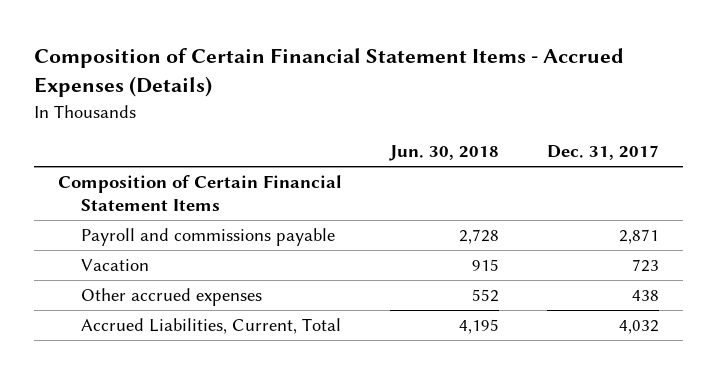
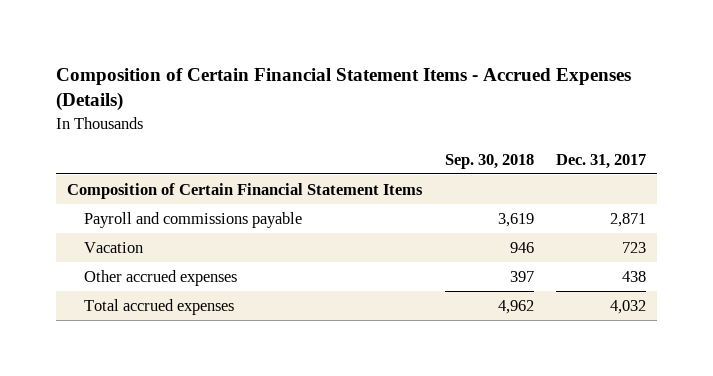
[389,145,500,162] Jun. 30, 2018 -> none
none -> [444,153,534,169] Sep. 30, 2018
[80,318,341,335] Accrued Liabilities, Current, Total -> [84,298,235,315] Total accrued expenses

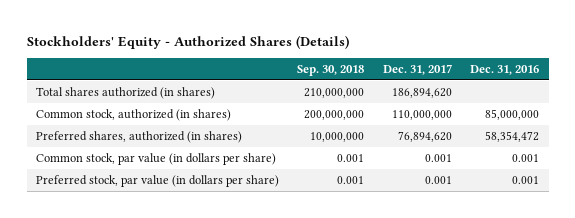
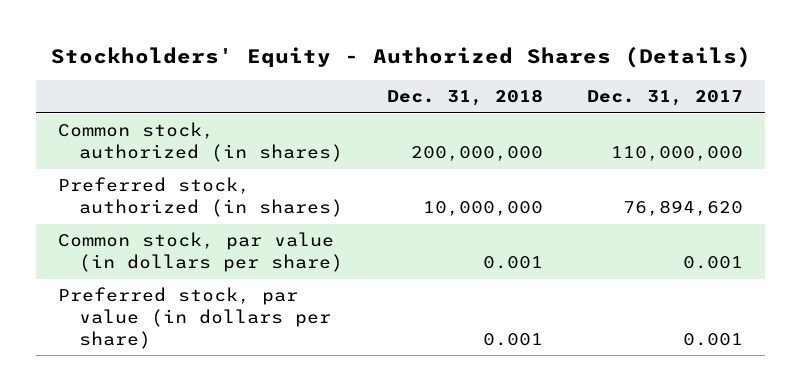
[297,65,365,77] Sep. 30, 2018 -> none
[470,65,540,76] Dec. 31, 2016 -> none
none -> [387,89,544,107] Dec. 31, 2018
[35,86,215,99] Total shares authorized (in shares) -> none
[35,130,242,143] Preferred shares, authorized (in shares) -> [58,177,344,218] Preferred stock, authorized (in shares)

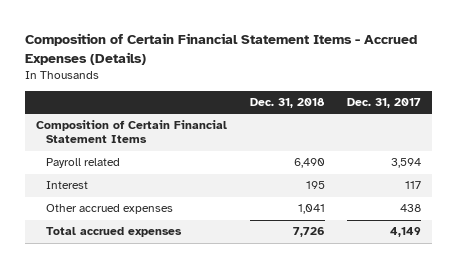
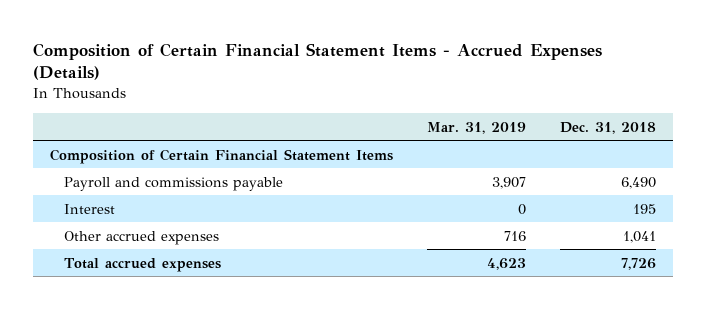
[347,98,422,109] Dec. 31, 2017 -> none
none -> [426,121,526,134] Mar. 31, 2019
[45,158,120,169] Payroll related -> [64,176,284,191] Payroll and commissions payable

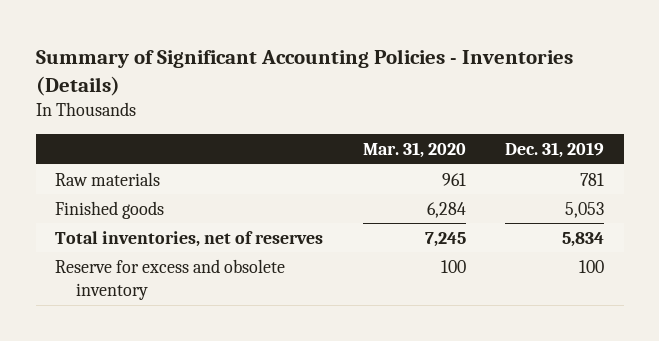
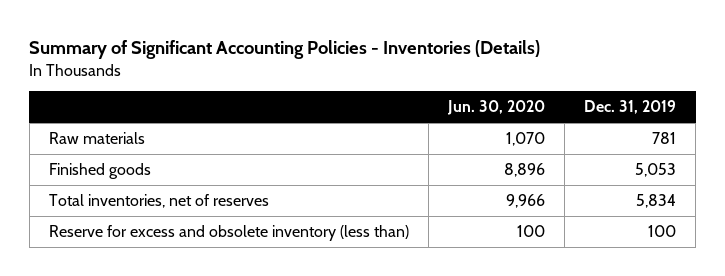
[362,142,466,159] Mar. 31, 2020 -> none
none -> [447,100,546,116] Jun. 30, 2020
[55,258,286,301] Reserve for excess and obsolete inventory -> [49,224,410,241] Reserve for excess and obsolete inventory (less than)

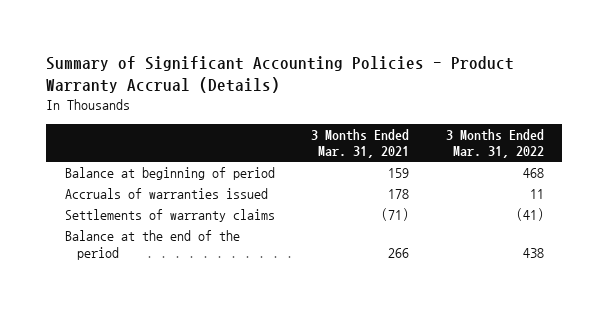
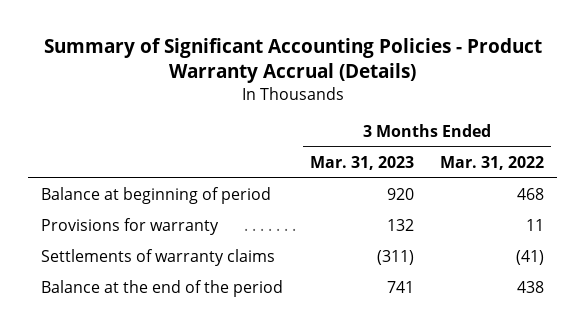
[311,128,410,159] 3 Months Ended Mar. 31, 2021 -> none
none -> [309,156,414,171] Mar. 31, 2023
[64,188,268,200] Accruals of warranties issued -> [41,218,220,236] Provisions for warranty

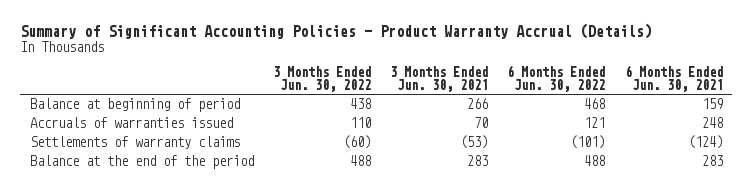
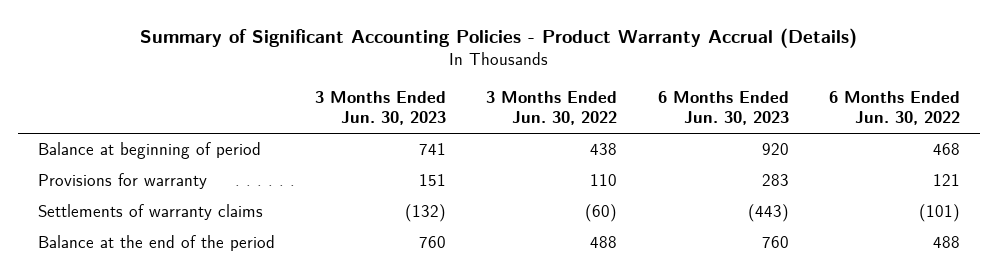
[390,66,489,92] 3 Months Ended Jun. 30, 2021 -> none
[624,65,723,92] 6 Months Ended Jun. 30, 2021 -> none
none -> [315,90,447,126] 3 Months Ended Jun. 30, 2023
none -> [657,90,789,126] 6 Months Ended Jun. 30, 2023
[29,117,233,129] Accruals of warranties issued -> [37,173,207,190] Provisions for warranty

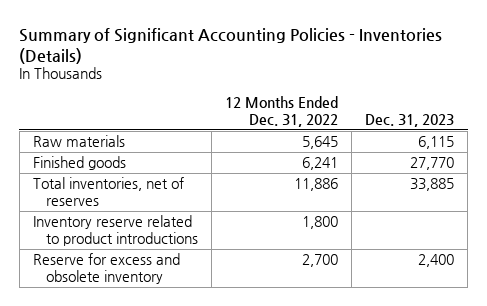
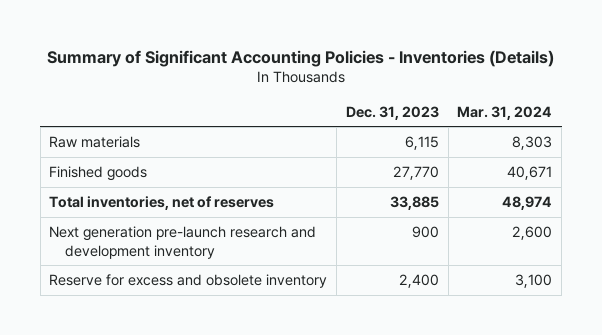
[225,95,339,127] 12 Months Ended Dec. 31, 2022 -> none
none -> [457,105,553,120] Mar. 31, 2024
[32,215,199,246] Inventory reserve related to product introductions -> none
none -> [49,226,317,259] Next generation pre-launch research and development inventory

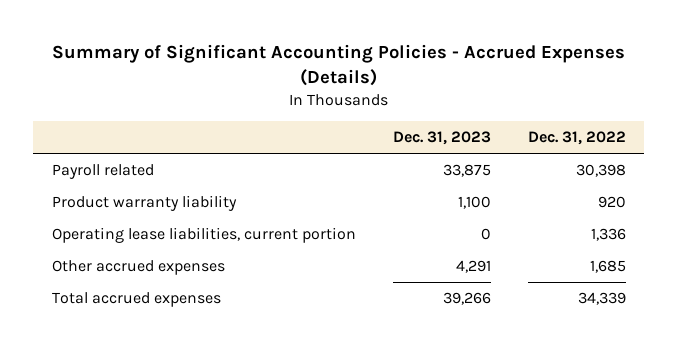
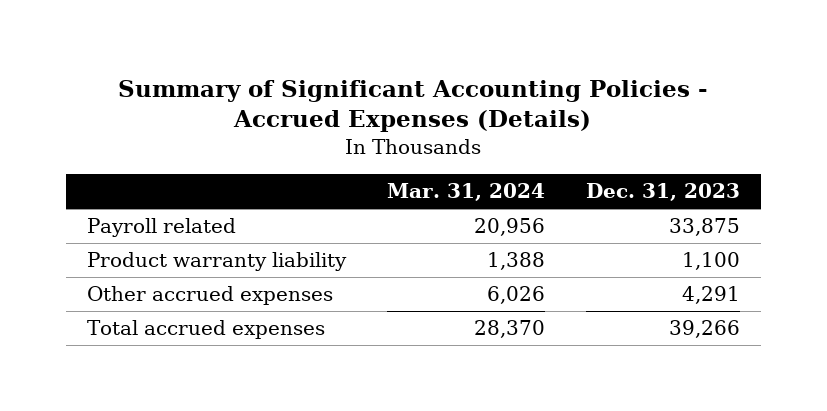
[527,131,626,146] Dec. 31, 2022 -> none
none -> [386,183,545,202] Mar. 31, 2024
[51,227,356,244] Operating lease liabilities, current portion -> none

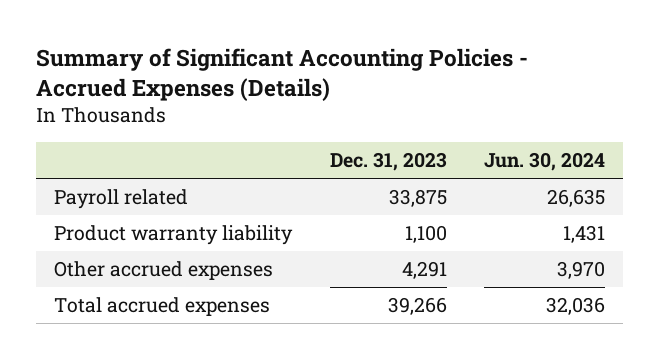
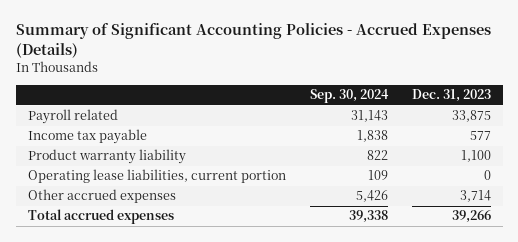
[483,151,605,171] Jun. 30, 2024 -> none
none -> [309,89,389,104] Sep. 30, 2024
none -> [27,129,147,145] Income tax payable
none -> [27,169,286,184] Operating lease liabilities, current portion
[401,261,447,280] 4,291 -> [459,190,491,203] 3,714

